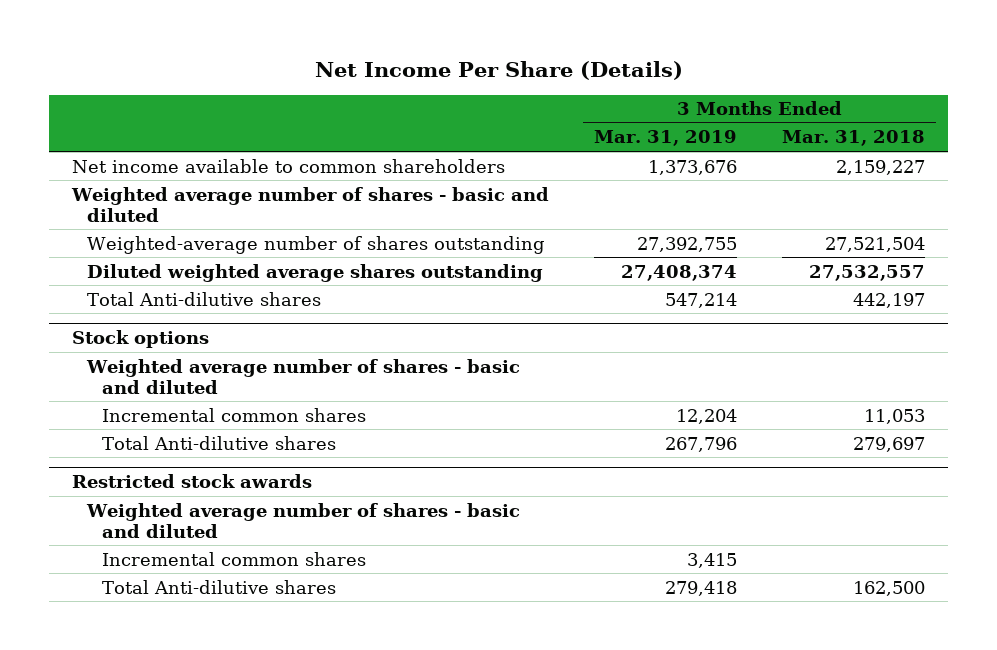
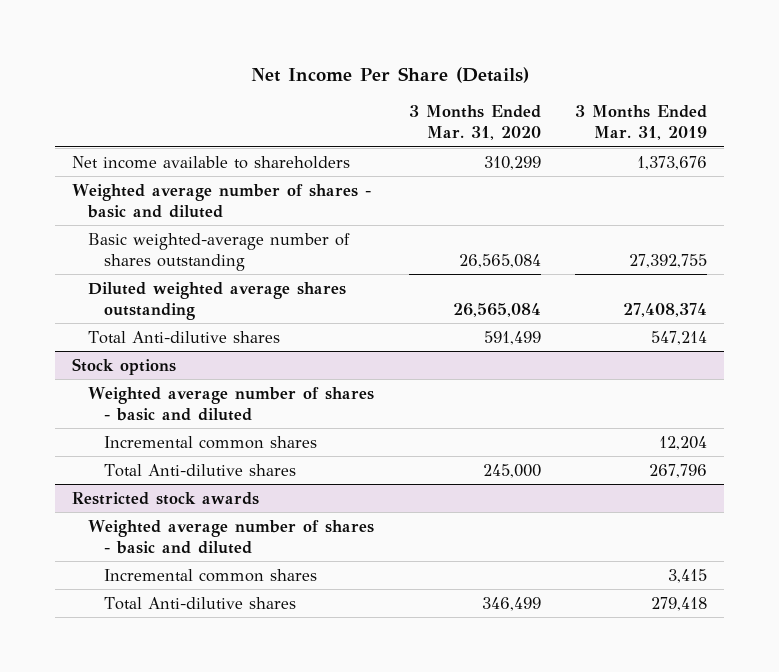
[782,130,926,147] Mar. 31, 2018 -> none
none -> [408,105,541,141] 3 Months Ended Mar. 31, 2020
[71,158,505,173] Net income available to common shareholders -> [72,155,351,169] Net income available to shareholders
[86,235,545,254] Weighted-average number of shares outstanding -> [88,232,351,271] Basic weighted-average number of shares outstanding

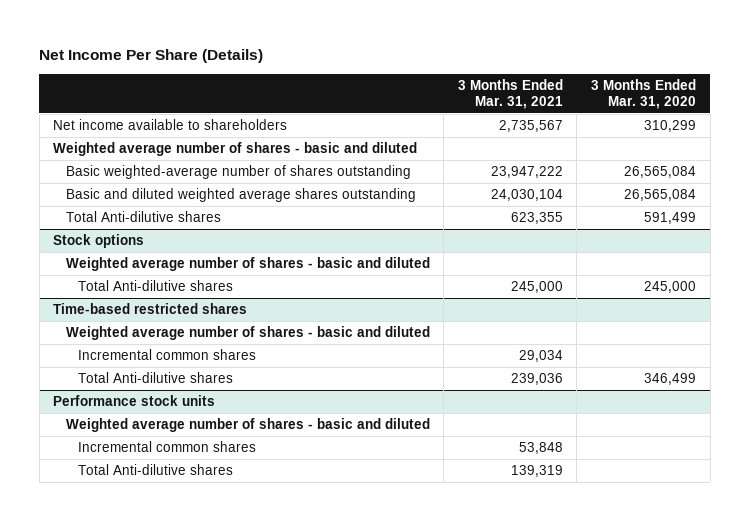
[575,105,708,141] 3 Months Ended Mar. 31, 2019 -> none
none -> [457,78,563,109] 3 Months Ended Mar. 31, 2021
[88,281,347,320] Diluted weighted average shares outstanding -> [65,188,416,203] Basic and diluted weighted average shares outstanding
[104,435,318,449] Incremental common shares -> none
[72,491,260,505] Restricted stock awards -> none
none -> [53,303,248,315] Time-based restricted shares
none -> [53,395,216,407] Performance stock units
none -> [65,418,430,433] Weighted average number of shares - basic and diluted
none -> [77,441,256,453] Incremental common shares
none -> [77,464,233,476] Total Anti-dilutive shares

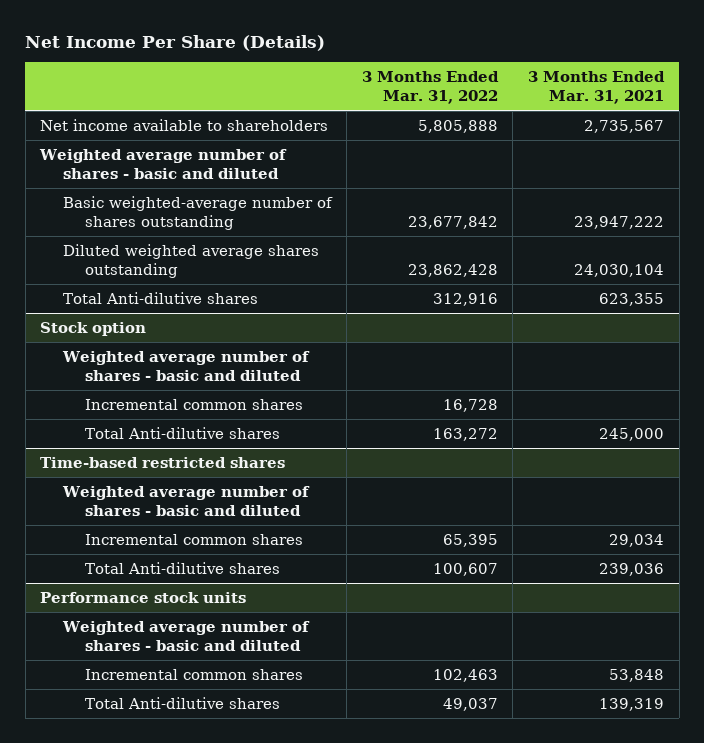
[591,78,697,109] 3 Months Ended Mar. 31, 2020 -> none
none -> [361,71,499,104] 3 Months Ended Mar. 31, 2022
[65,188,416,203] Basic and diluted weighted average shares outstanding -> [62,243,319,278] Diluted weighted average shares outstanding
[53,234,145,249] Stock options -> [40,321,147,336] Stock option
none -> [84,398,303,410] Incremental common shares

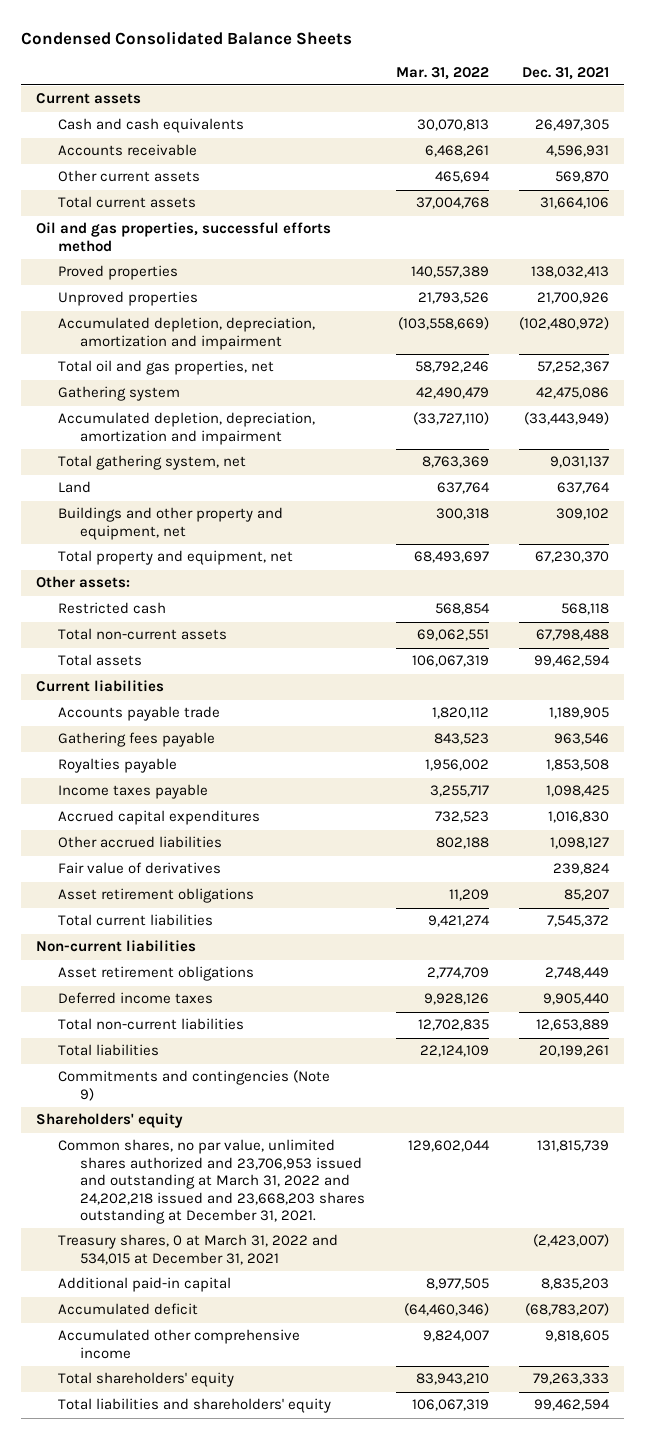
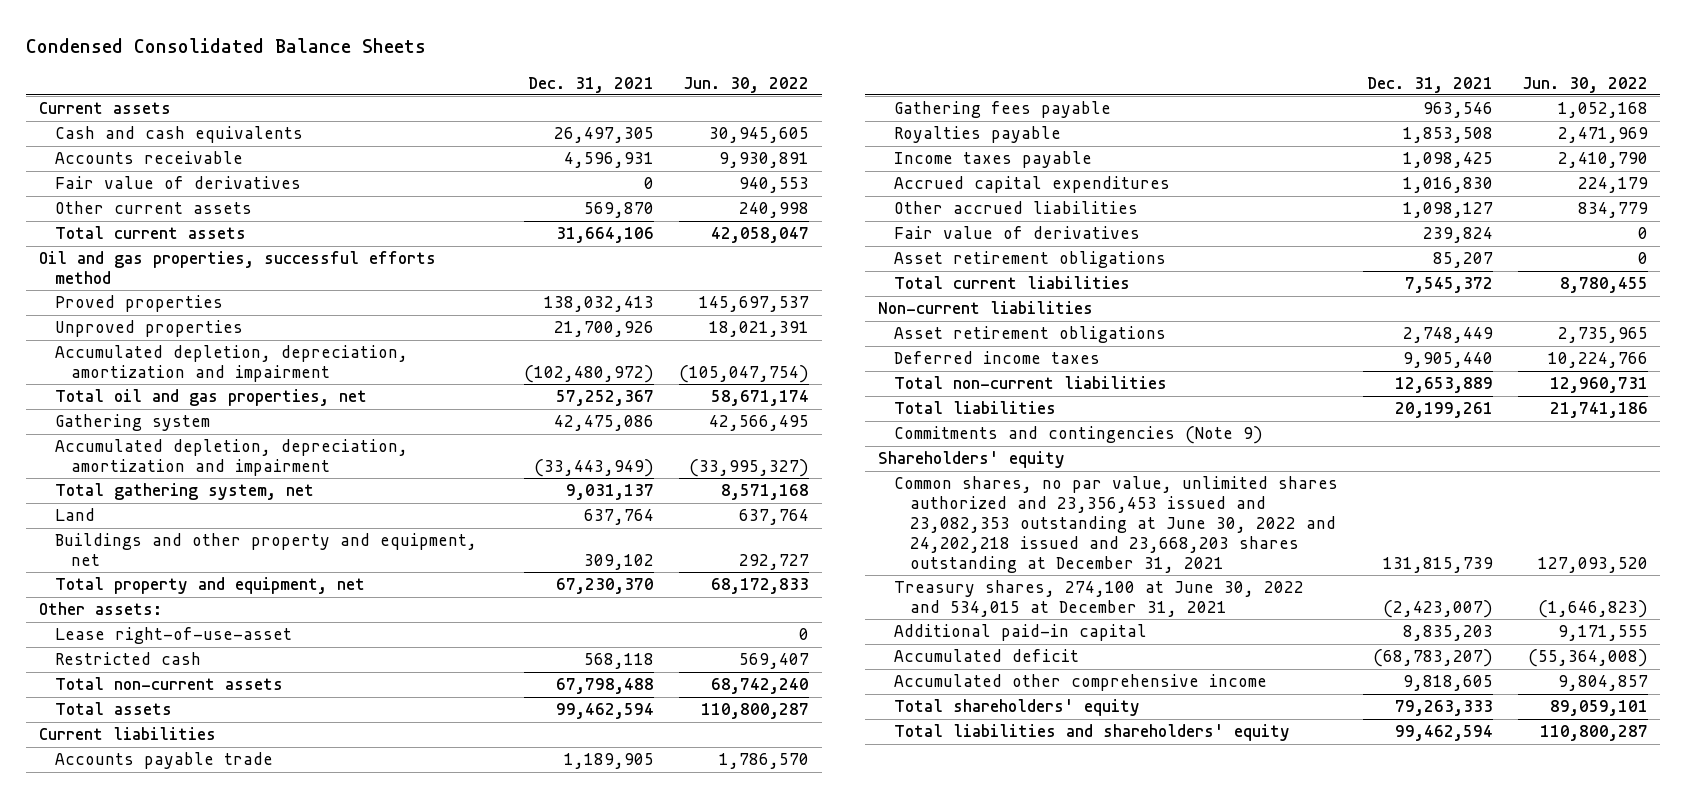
[395,66,489,80] Mar. 31, 2022 -> none
none -> [683,76,810,93] Jun. 30, 2022
none -> [55,176,302,190] Fair value of derivatives
none -> [55,627,293,645] Lease right-of-use-asset
[58,1139,366,1225] Common shares, no par value, unlimited shares authorized and 23,706,953 issued and outstanding at March 31, 2022 and 24,202,218 issued and 23,668,203 shares outstanding at December 31, 2021. -> [893,476,1338,573] Common shares, no par value, unlimited shares authorized and 23,356,453 issued and 23,082,353 outstanding at June 30, 2022 and 24,202,218 issued and 23,668,203 shares outstanding at December 31, 2021
[58,1234,339,1265] Treasury shares, 0 at March 31, 2022 and 534,015 at December 31, 2021 -> [893,580,1304,618] Treasury shares, 274,100 at June 30, 2022 and 534,015 at December 31, 2021

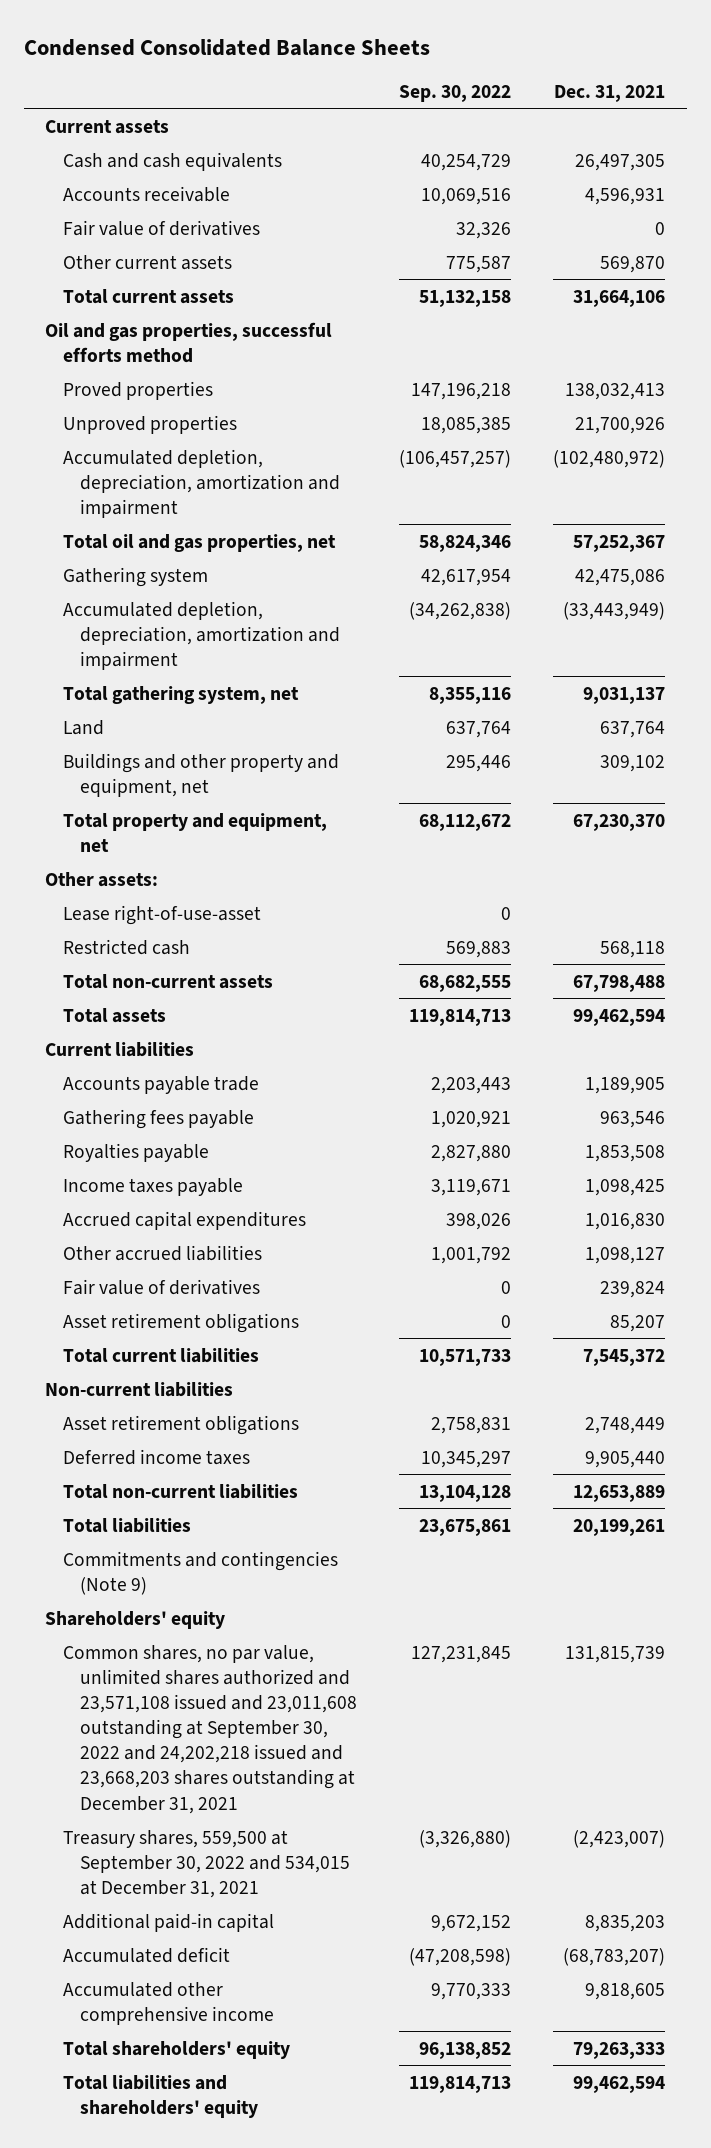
[683,76,810,93] Jun. 30, 2022 -> none
none -> [399,84,512,102] Sep. 30, 2022
[893,476,1338,573] Common shares, no par value, unlimited shares authorized and 23,356,453 issued and 23,082,353 outstanding at June 30, 2022 and 24,202,218 issued and 23,668,203 shares outstanding at December 31, 2021 -> [62,1644,357,1814] Common shares, no par value, unlimited shares authorized and 23,571,108 issued and 23,011,608 outstanding at September 30, 2022 and 24,202,218 issued and 23,668,203 shares outstanding at December 31, 2021
[893,580,1304,618] Treasury shares, 274,100 at June 30, 2022 and 534,015 at December 31, 2021 -> [62,1829,350,1898] Treasury shares, 559,500 at September 30, 2022 and 534,015 at December 31, 2021

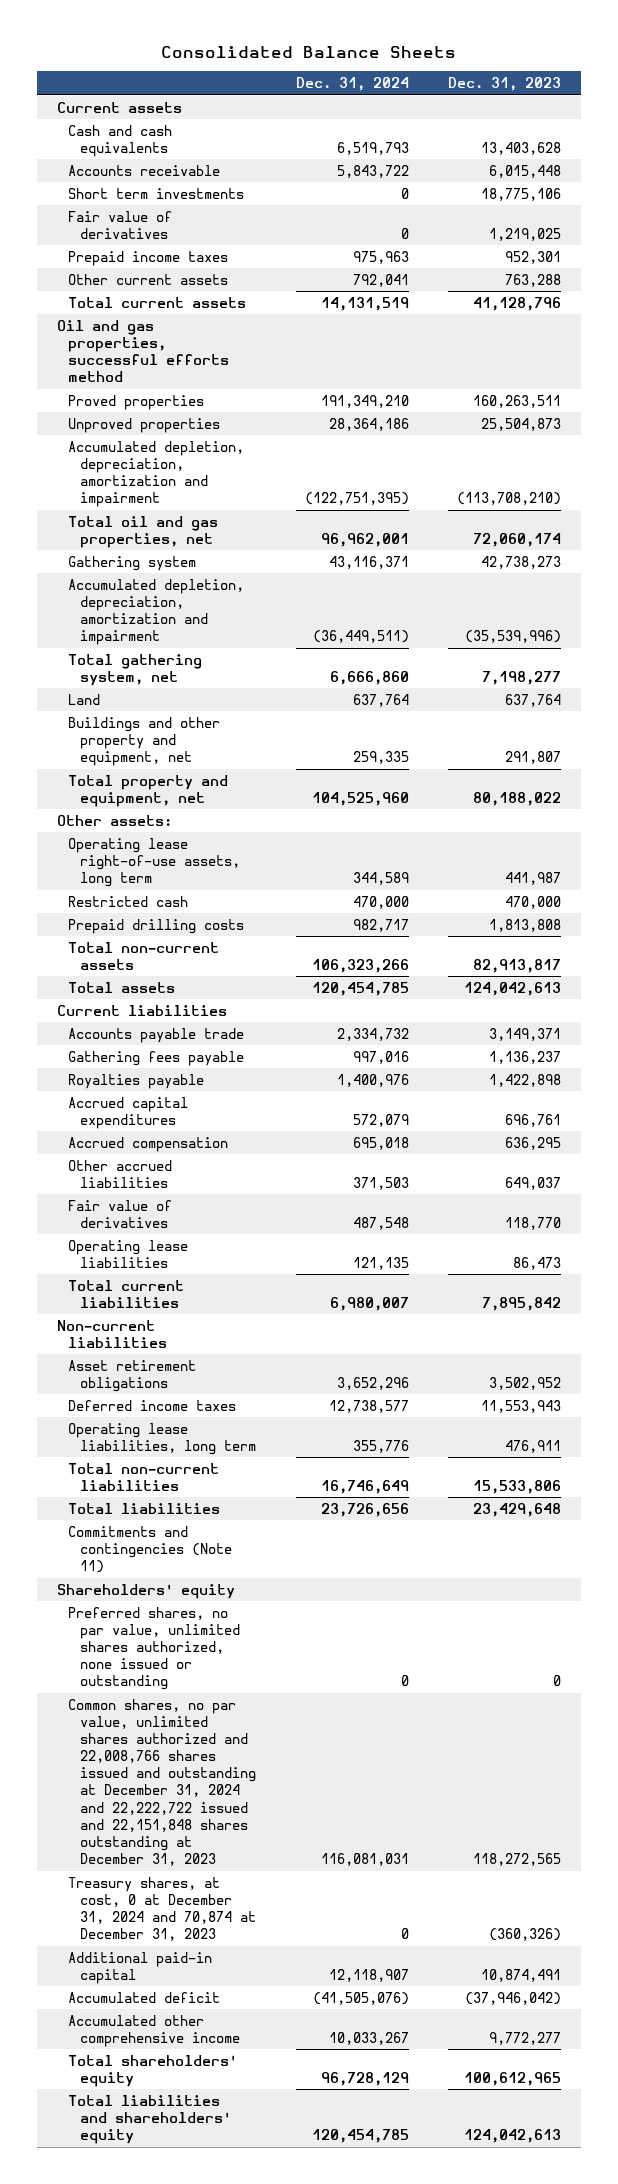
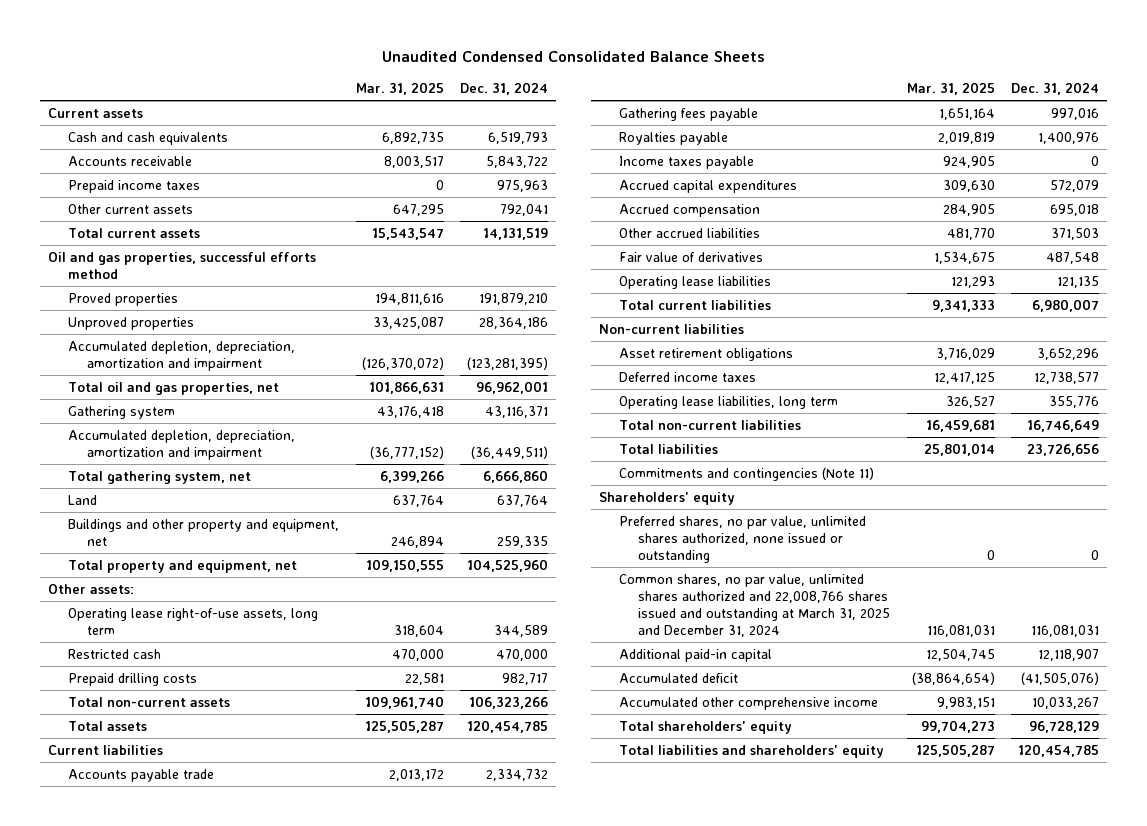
[160,45,456,58] Consolidated Balance Sheets -> [381,51,765,63] Unaudited Condensed Consolidated Balance Sheets
[448,77,562,92] Dec. 31, 2023 -> none
none -> [355,82,444,96] Mar. 31, 2025
[68,187,245,199] Short term investments -> none
[68,210,173,239] Fair value of derivatives -> none
[320,394,409,408] 191,349,210 -> [478,292,548,305] 191,879,210
[304,492,409,506] (122,751,395) -> [466,356,548,370] (123,281,395)
none -> [618,155,754,169] Income taxes payable
[68,1876,257,1942] Treasury shares, at cost, 0 at December 31, 2024 and 70,874 at December 31, 2023 -> none
[68,1698,257,1866] Common shares, no par value, unlimited shares authorized and 22,008,766 shares issued and outstanding at December 31, 2024 and 22,222,722 issued and 22,151,848 shares outstanding at December 31, 2023 -> [618,573,891,637] Common shares, no par value, unlimited shares authorized and 22,008,766 shares issued and outstanding at March 31, 2025 and December 31, 2024

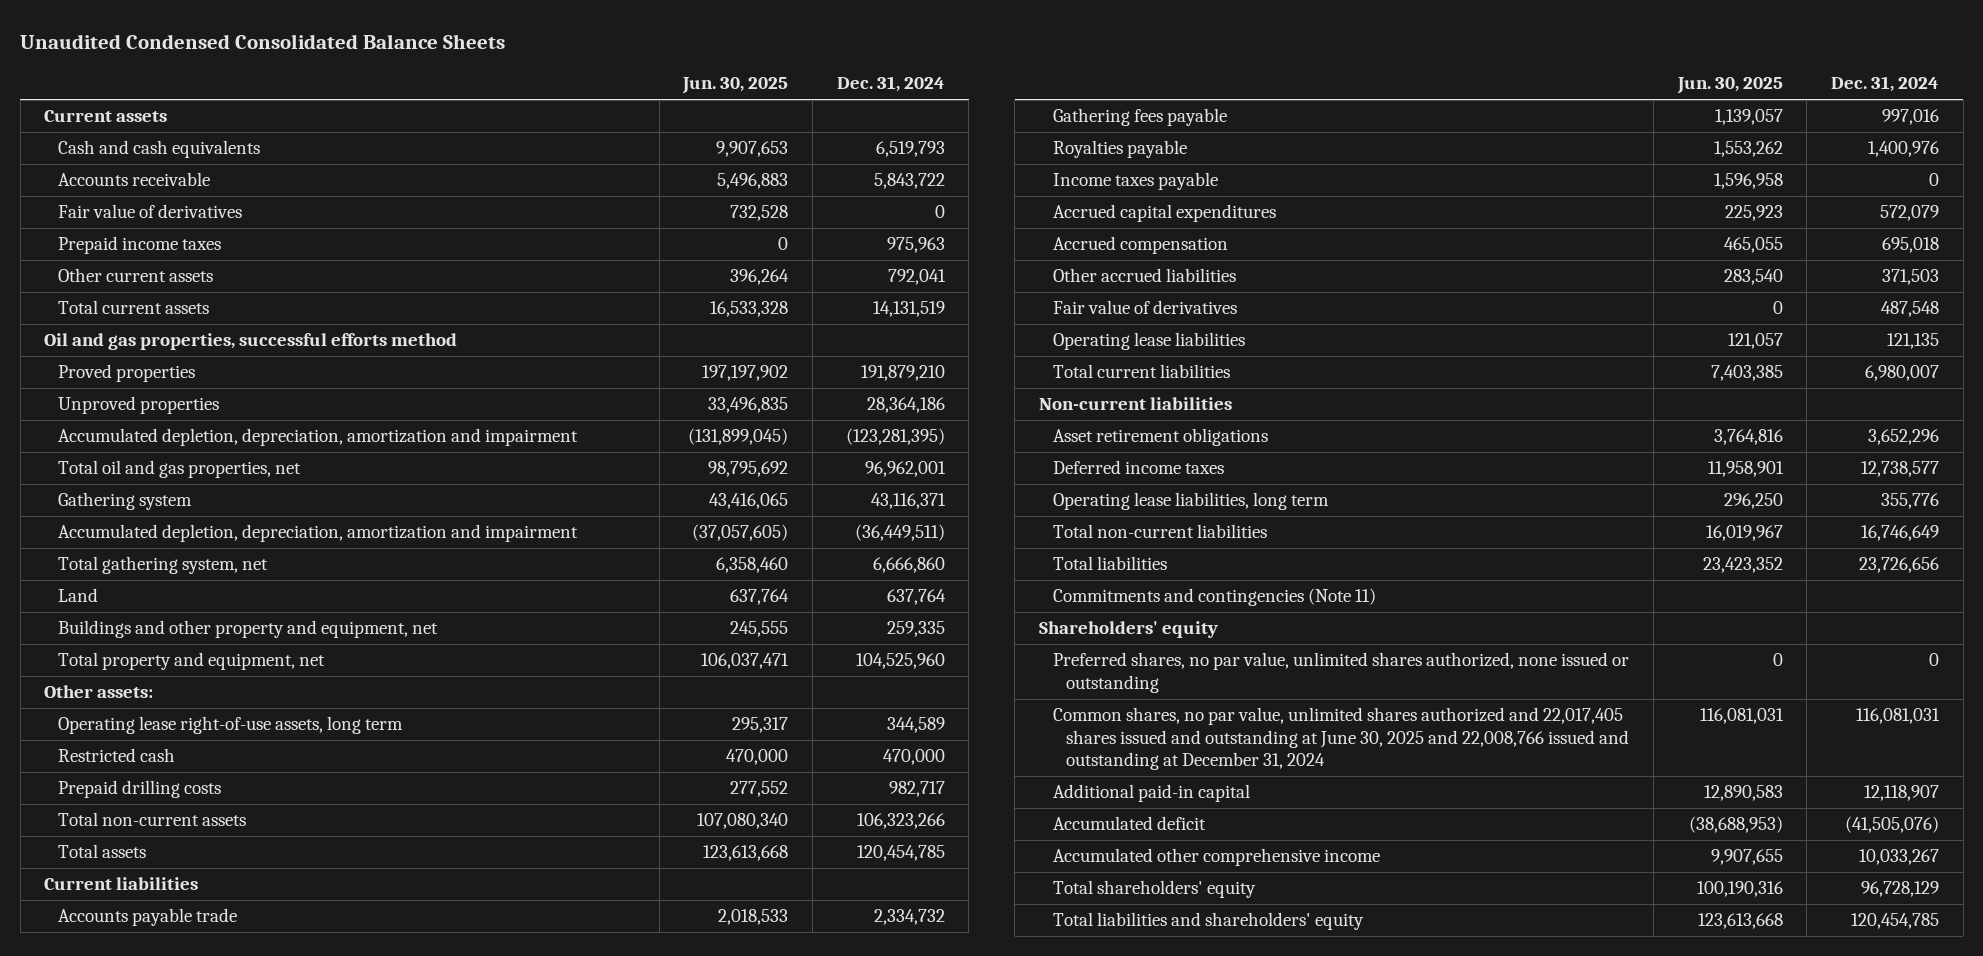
[355,82,444,96] Mar. 31, 2025 -> none
none -> [682,77,789,95] Jun. 30, 2025
none -> [58,204,243,219] Fair value of derivatives
[618,573,891,637] Common shares, no par value, unlimited shares authorized and 22,008,766 shares issued and outstanding at March 31, 2025 and December 31, 2024 -> [1052,707,1630,771] Common shares, no par value, unlimited shares authorized and 22,017,405 shares issued and outstanding at June 30, 2025 and 22,008,766 issued and outstanding at December 31, 2024

